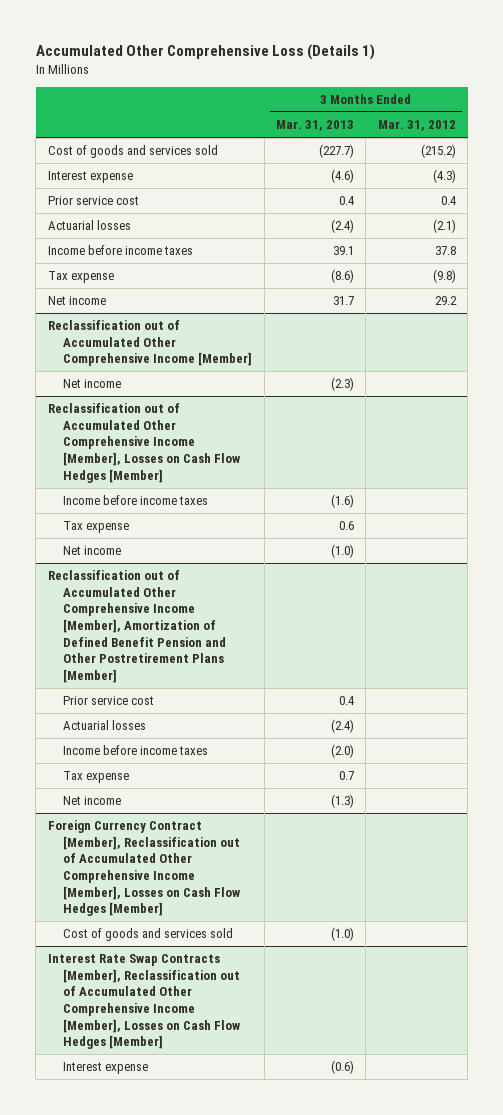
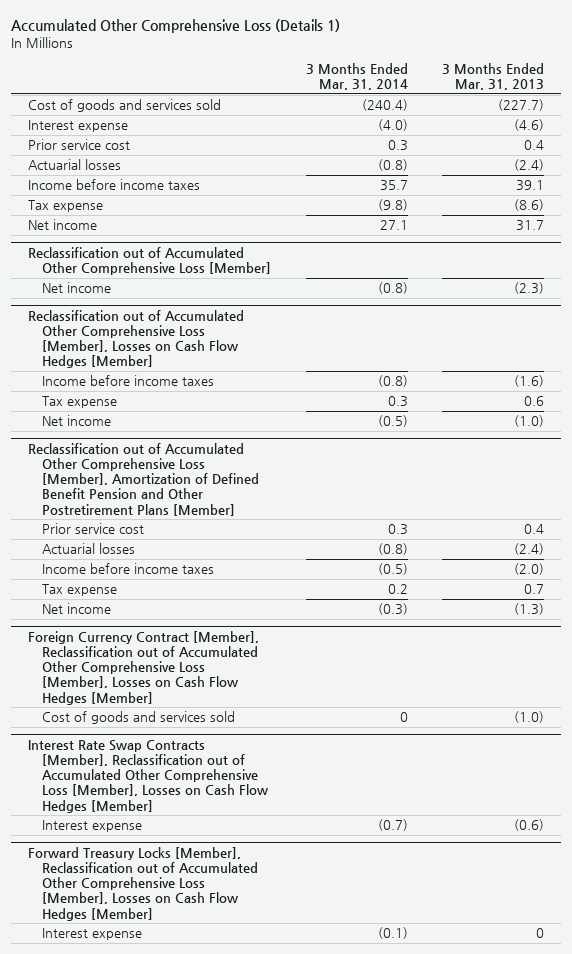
[377,120,456,132] Mar. 31, 2012 -> none
none -> [305,63,408,91] 3 Months Ended Mar. 31, 2014
[47,320,253,367] Reclassification out of Accumulated Other Comprehensive Income [Member] -> [27,246,272,276] Reclassification out of Accumulated Other Comprehensive Loss [Member]
[47,403,241,483] Reclassification out of Accumulated Other Comprehensive Income [Member], Losses on Cash Flow Hedges [Member] -> [27,309,244,369] Reclassification out of Accumulated Other Comprehensive Loss [Member], Losses on Cash Flow Hedges [Member]
[47,570,227,683] Reclassification out of Accumulated Other Comprehensive Income [Member], Amortization of Defined Benefit Pension and Other Postretirement Plans [Member] -> [27,442,260,516] Reclassification out of Accumulated Other Comprehensive Loss [Member], Amortization of Defined Benefit Pension and Other Postretirement Plans [Member]
[47,820,241,917] Foreign Currency Contract [Member], Reclassification out of Accumulated Other Comprehensive Income [Member], Losses on Cash Flow Hedges [Member] -> [27,630,259,705] Foreign Currency Contract [Member], Reclassification out of Accumulated Other Comprehensive Loss [Member], Losses on Cash Flow Hedges [Member]
[47,954,241,1050] Interest Rate Swap Contracts [Member], Reclassification out of Accumulated Other Comprehensive Income [Member], Losses on Cash Flow Hedges [Member] -> [27,739,270,813] Interest Rate Swap Contracts [Member], Reclassification out of Accumulated Other Comprehensive Loss [Member], Losses on Cash Flow Hedges [Member]
none -> [27,846,259,921] Forward Treasury Locks [Member], Reclassification out of Accumulated Other Comprehensive Loss [Member], Losses on Cash Flow Hedges [Member]
none -> [42,928,143,941] Interest expense

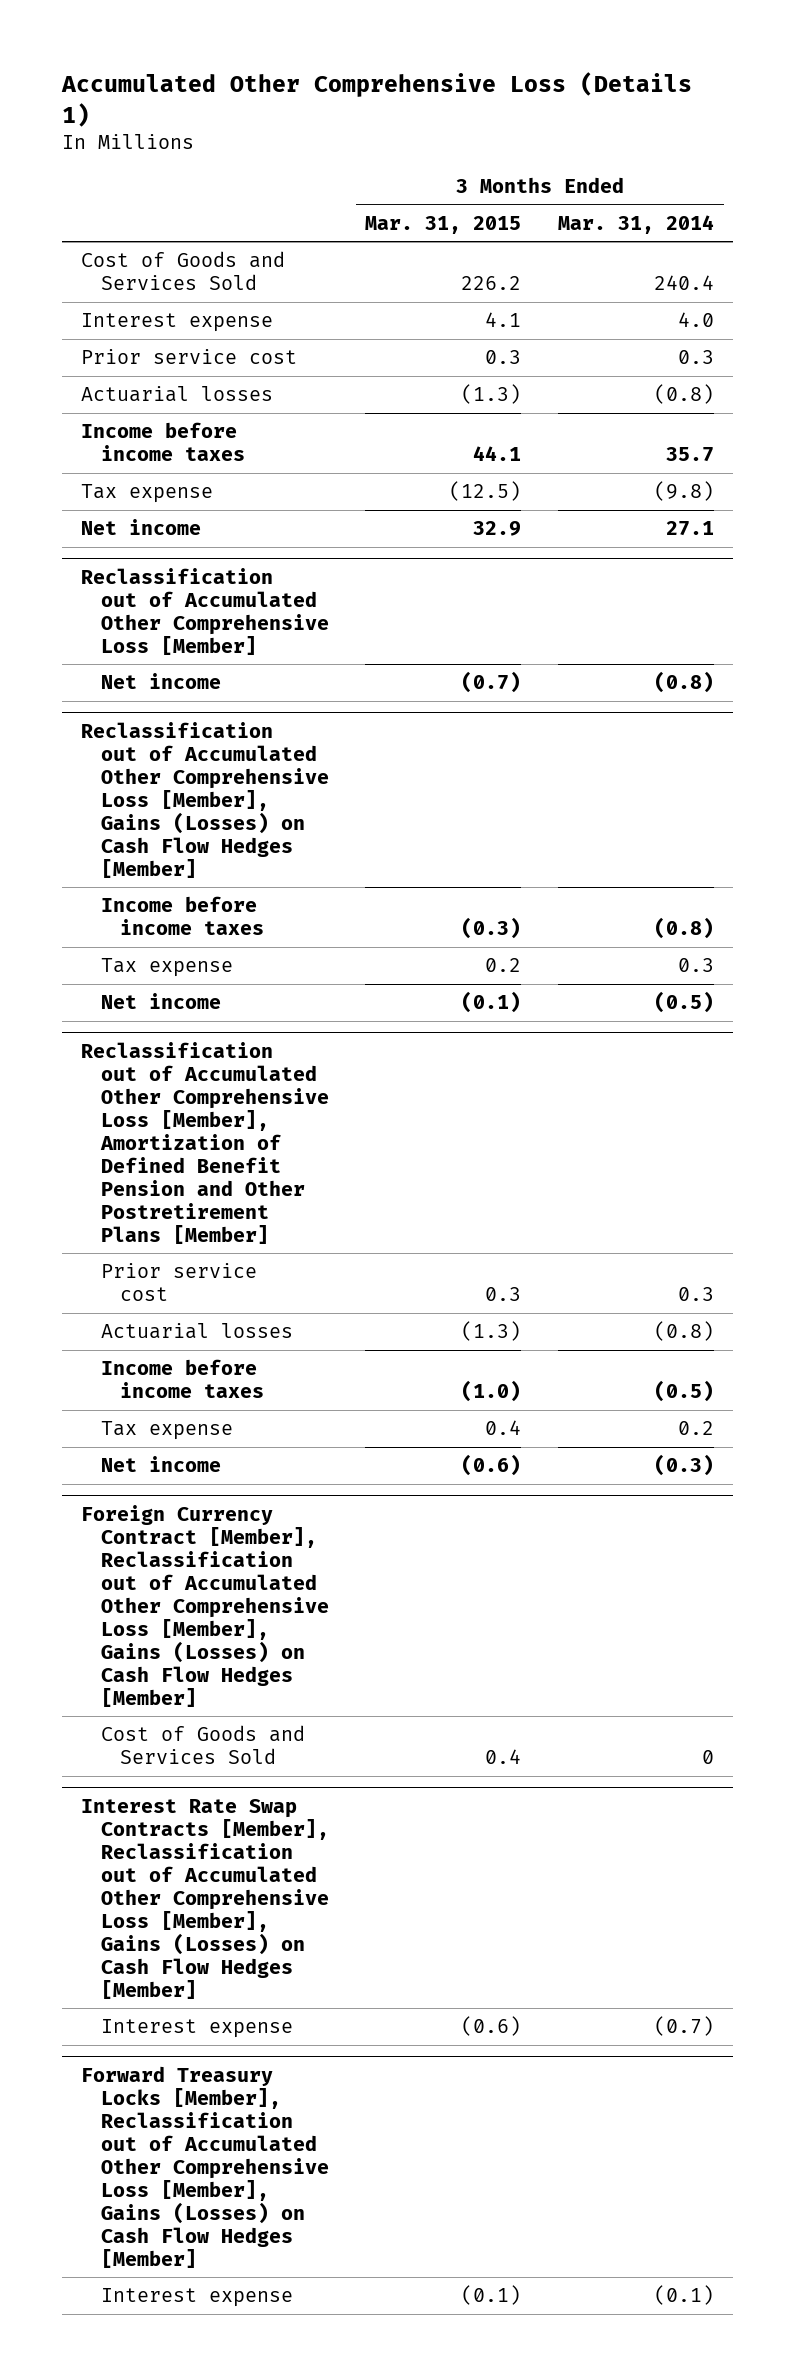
[442,63,545,91] 3 Months Ended Mar. 31, 2013 -> none
none -> [365,215,522,234] Mar. 31, 2015
[27,99,221,113] Cost of goods and services sold -> [80,251,285,291] Cost of Goods and Services Sold
[361,99,408,112] (240.4) -> [654,275,715,291] 240.4
[377,119,408,132] (4.0) -> [678,312,715,328] 4.0
[27,309,244,369] Reclassification out of Accumulated Other Comprehensive Loss [Member], Losses on Cash Flow Hedges [Member] -> [80,721,329,878] Reclassification out of Accumulated Other Comprehensive Loss [Member], Gains (Losses) on Cash Flow Hedges [Member]
[27,630,259,705] Foreign Currency Contract [Member], Reclassification out of Accumulated Other Comprehensive Loss [Member], Losses on Cash Flow Hedges [Member] -> [80,1504,329,1707] Foreign Currency Contract [Member], Reclassification out of Accumulated Other Comprehensive Loss [Member], Gains (Losses) on Cash Flow Hedges [Member]
[42,711,236,725] Cost of goods and services sold -> [100,1725,305,1765] Cost of Goods and Services Sold
[27,739,270,813] Interest Rate Swap Contracts [Member], Reclassification out of Accumulated Other Comprehensive Loss [Member], Losses on Cash Flow Hedges [Member] -> [80,1798,329,1999] Interest Rate Swap Contracts [Member], Reclassification out of Accumulated Other Comprehensive Loss [Member], Gains (Losses) on Cash Flow Hedges [Member]
[27,846,259,921] Forward Treasury Locks [Member], Reclassification out of Accumulated Other Comprehensive Loss [Member], Losses on Cash Flow Hedges [Member] -> [80,2065,329,2268] Forward Treasury Locks [Member], Reclassification out of Accumulated Other Comprehensive Loss [Member], Gains (Losses) on Cash Flow Hedges [Member]

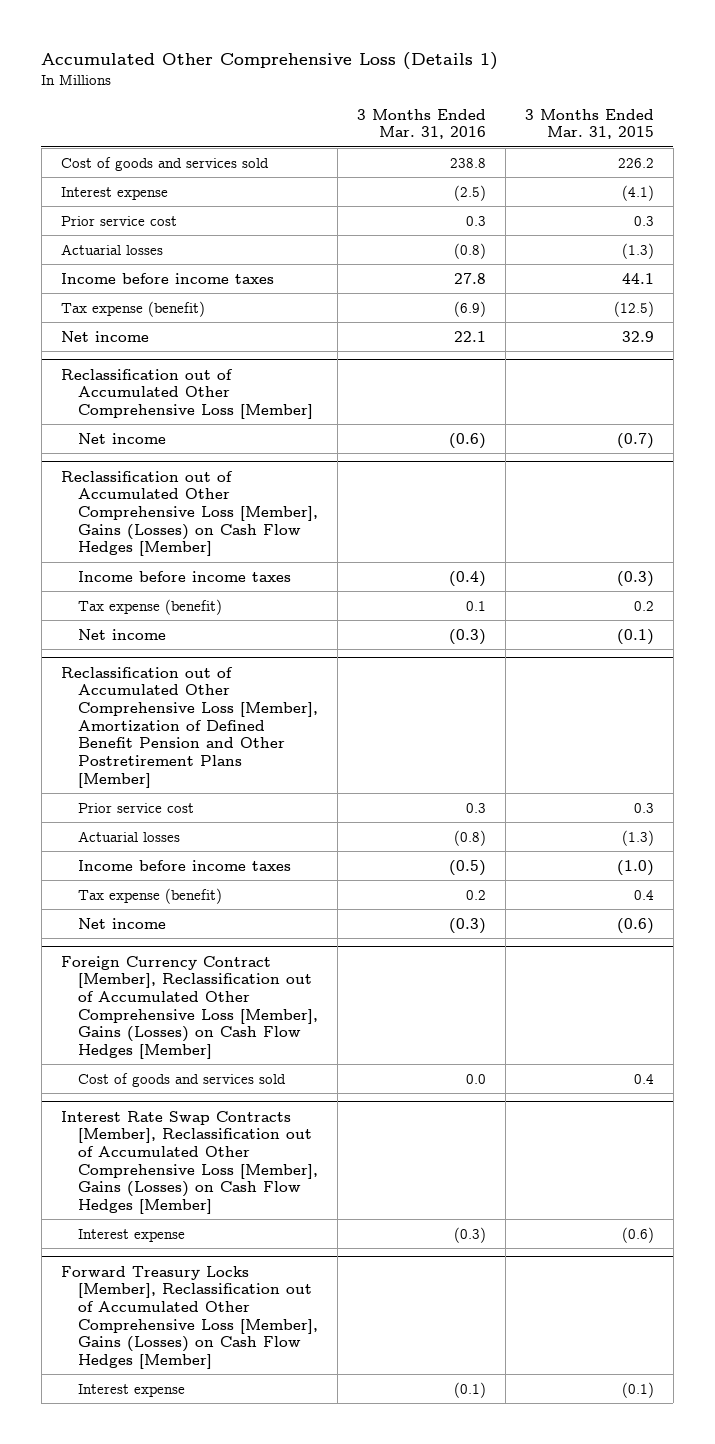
[558,214,715,234] Mar. 31, 2014 -> none
none -> [356,108,486,140] 3 Months Ended Mar. 31, 2016
[80,251,285,291] Cost of Goods and Services Sold -> [60,156,269,171] Cost of goods and services sold
[485,312,522,328] 4.1 -> [621,184,654,201] (4.1)
[80,484,213,504] Tax expense -> [60,300,205,317] Tax expense (benefit)
[100,958,233,978] Tax expense -> [77,598,222,615] Tax expense (benefit)
[100,1421,233,1441] Tax expense -> [77,887,222,904] Tax expense (benefit)
[100,1725,305,1765] Cost of Goods and Services Sold -> [77,1072,286,1087] Cost of goods and services sold

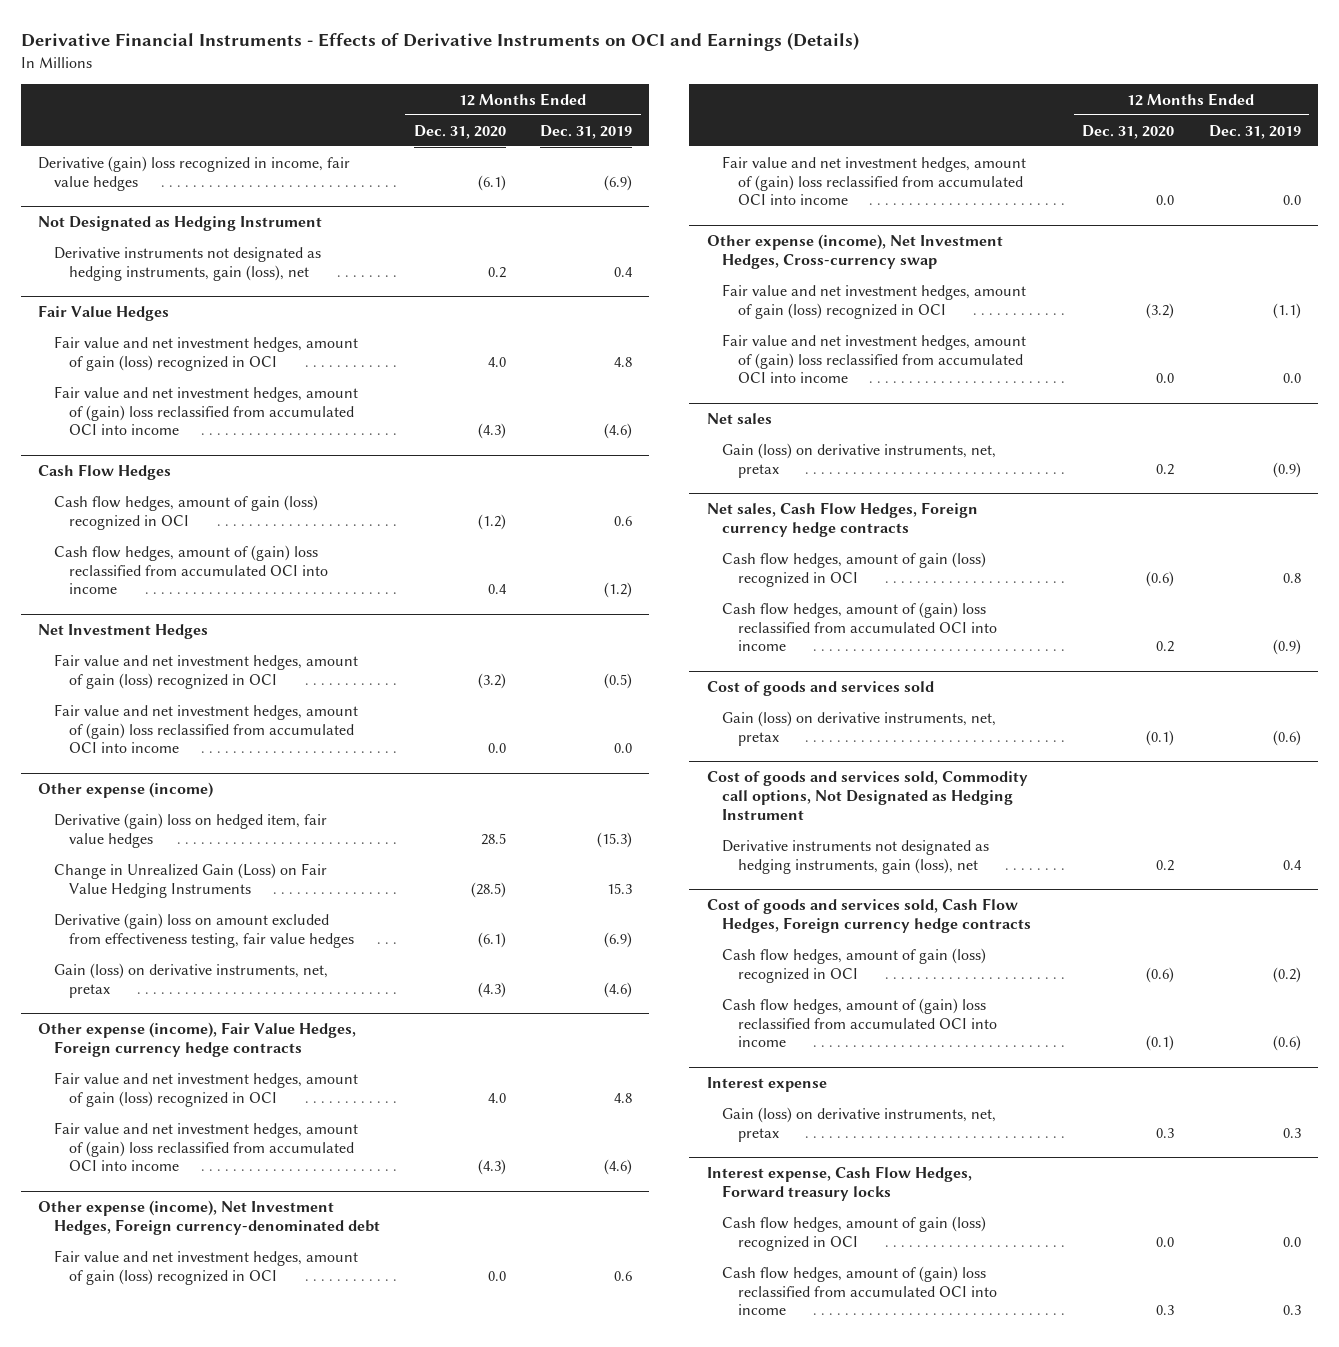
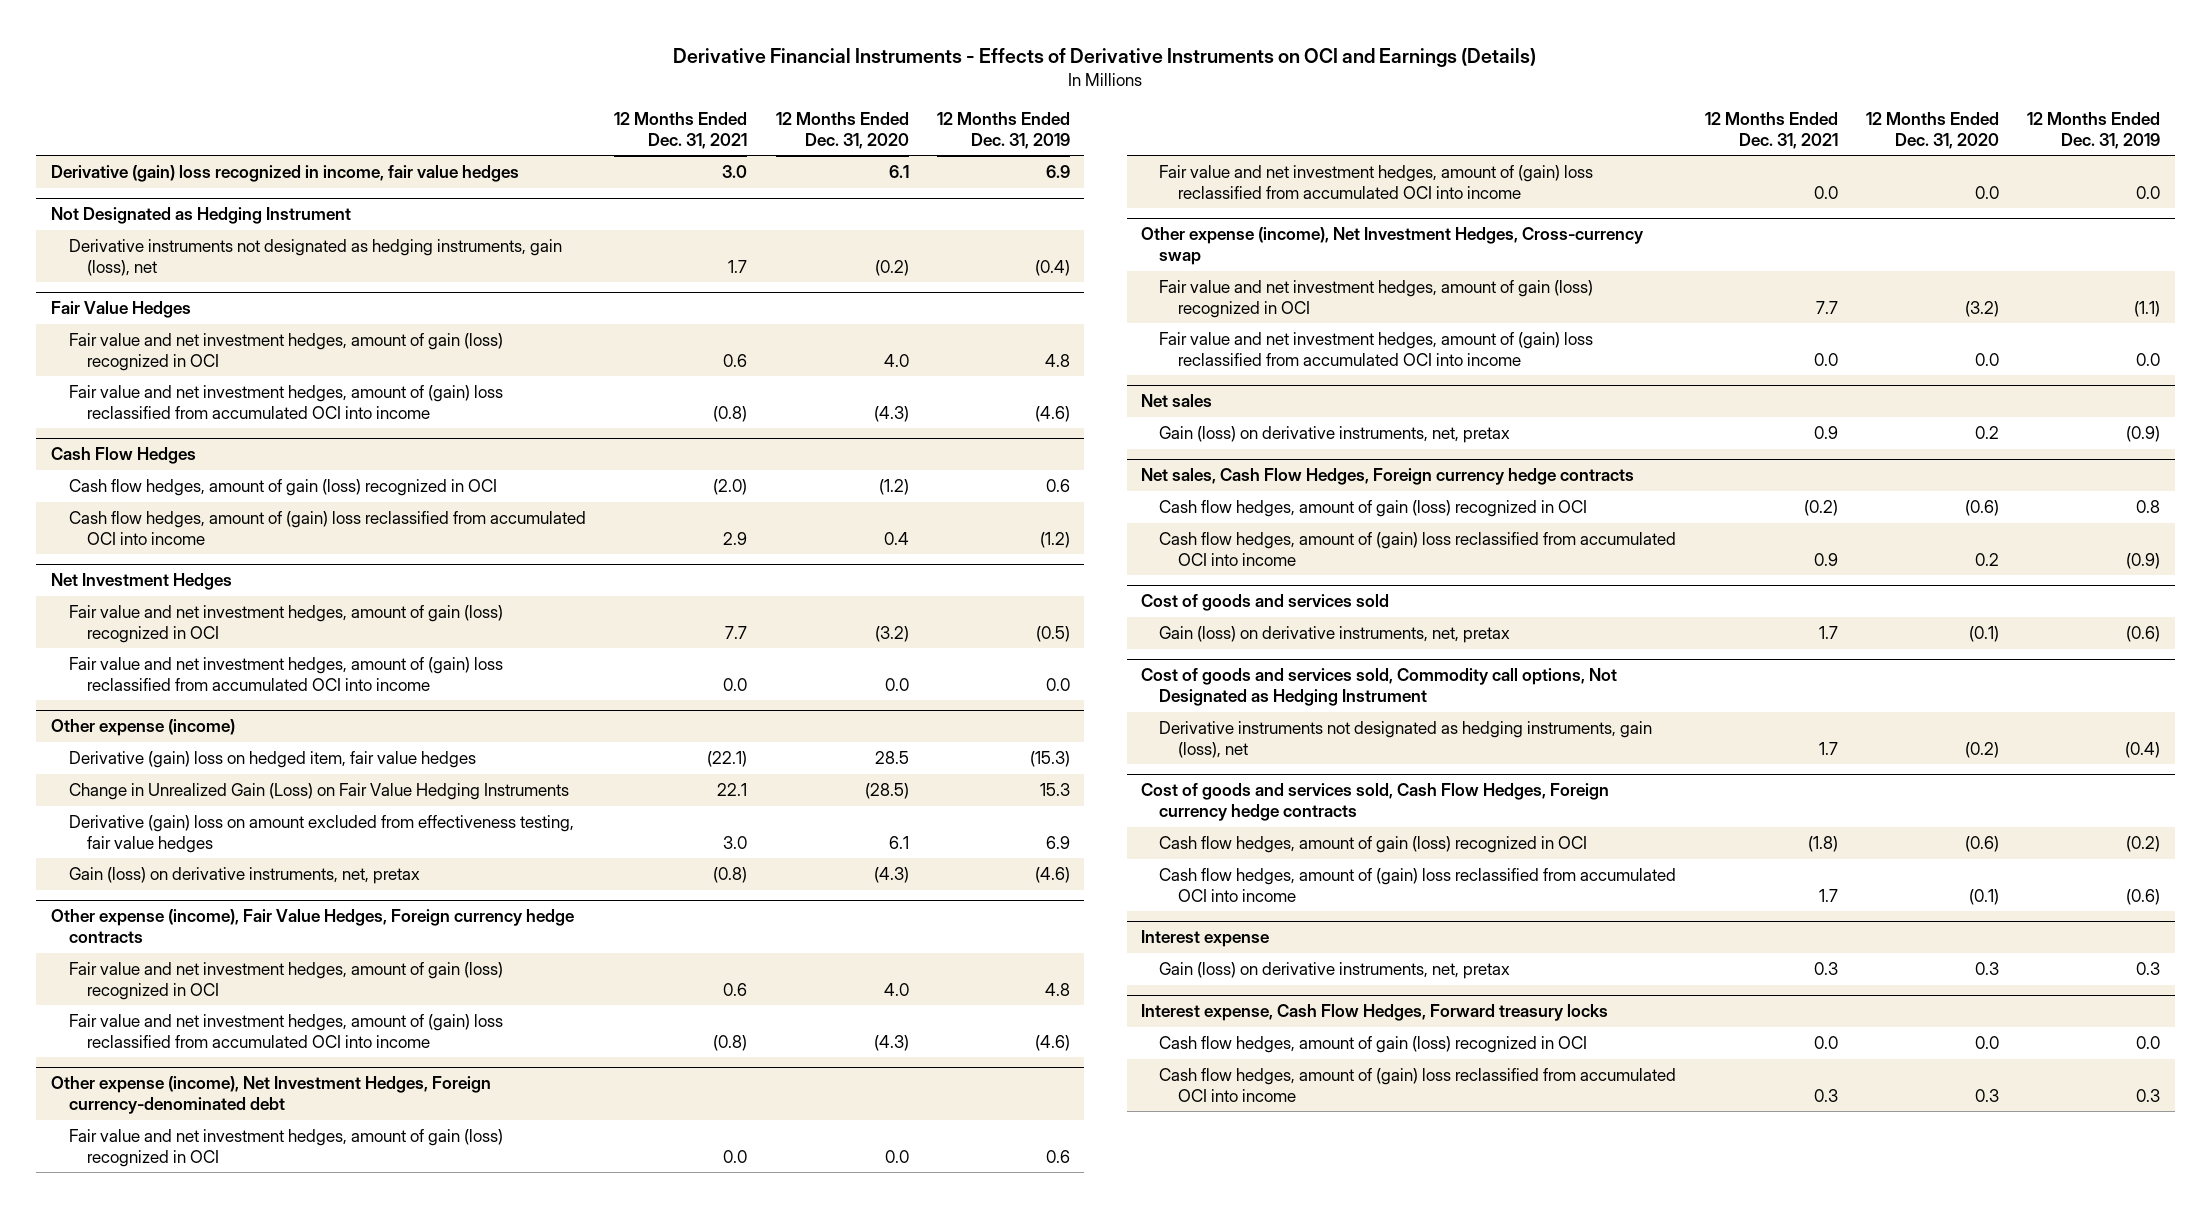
none -> [614,112,748,149] 12 Months Ended Dec. 31, 2021
[477,174,506,191] (6.1) -> [888,165,909,179] 6.1
[604,174,633,191] (6.9) -> [1046,165,1071,179] 6.9
[487,266,506,278] 0.2 -> [874,259,909,276] (0.2)
[614,266,634,277] 0.4 -> [1035,259,1071,276] (0.4)
[477,931,506,948] (6.1) -> [888,835,909,849] 6.1
[604,931,633,948] (6.9) -> [1046,835,1071,849] 6.9
[1156,859,1175,871] 0.2 -> [1965,741,2000,758] (0.2)
[1282,859,1302,870] 0.4 -> [2125,741,2161,758] (0.4)

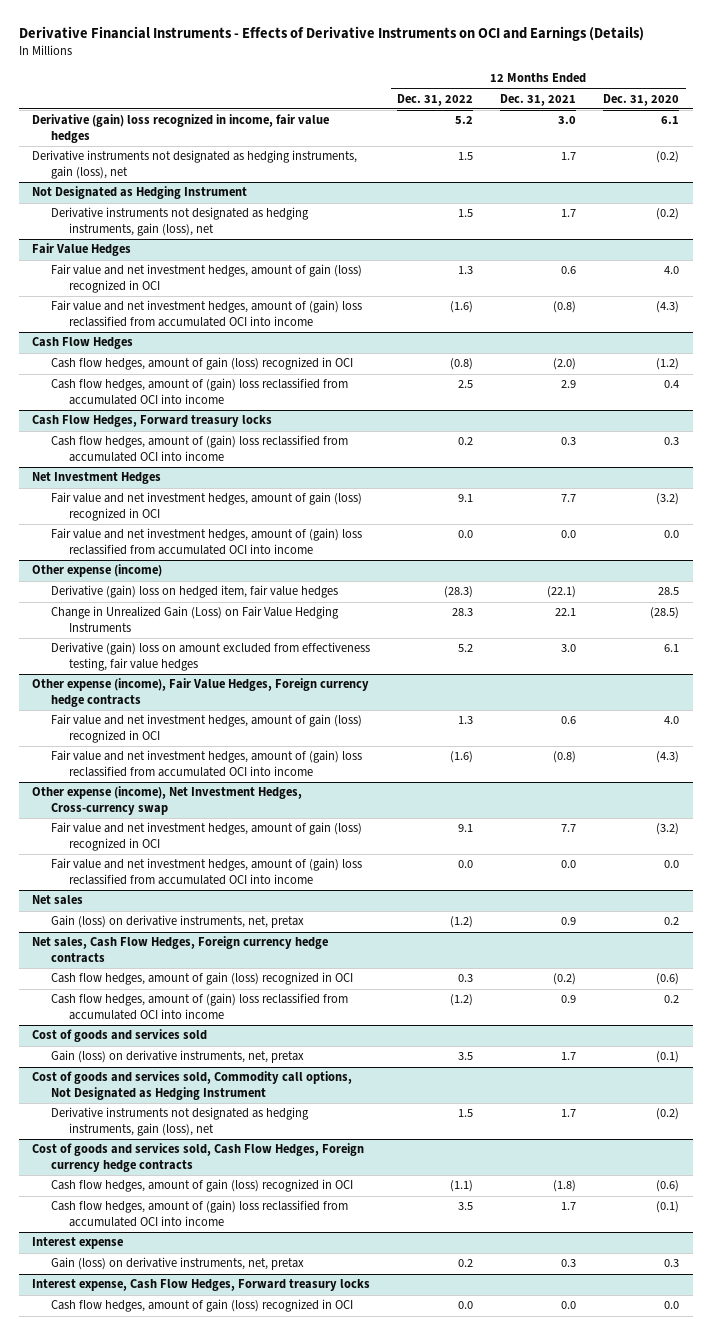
[937,112,1071,149] 12 Months Ended Dec. 31, 2019 -> none
none -> [397,93,474,106] Dec. 31, 2022
none -> [32,150,358,180] Derivative instruments not designated as hedging instruments, gain (loss), net
none -> [32,415,273,428] Cash Flow Hedges, Forward treasury locks
none -> [50,435,348,463] Cash flow hedges, amount of (gain) loss reclassified from accumulated OCI into income
[69,867,421,885] Gain (loss) on derivative instruments, net, pretax -> none
[50,1076,491,1115] Other expense (income), Net Investment Hedges, Foreign currency-denominated debt -> none
[69,1129,504,1167] Fair value and net investment hedges, amount of gain (loss) recognized in OCI -> none
[1159,165,1594,199] Fair value and net investment hedges, amount of (gain) loss reclassified from accumulated OCI into income -> none
[1159,1068,1677,1102] Cash flow hedges, amount of (gain) loss reclassified from accumulated OCI into income -> none

